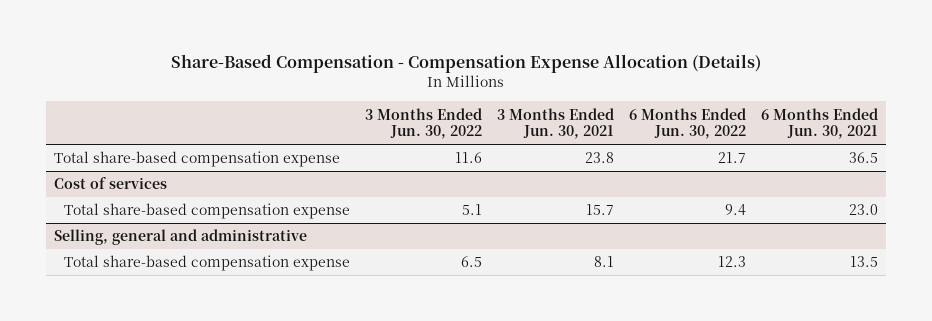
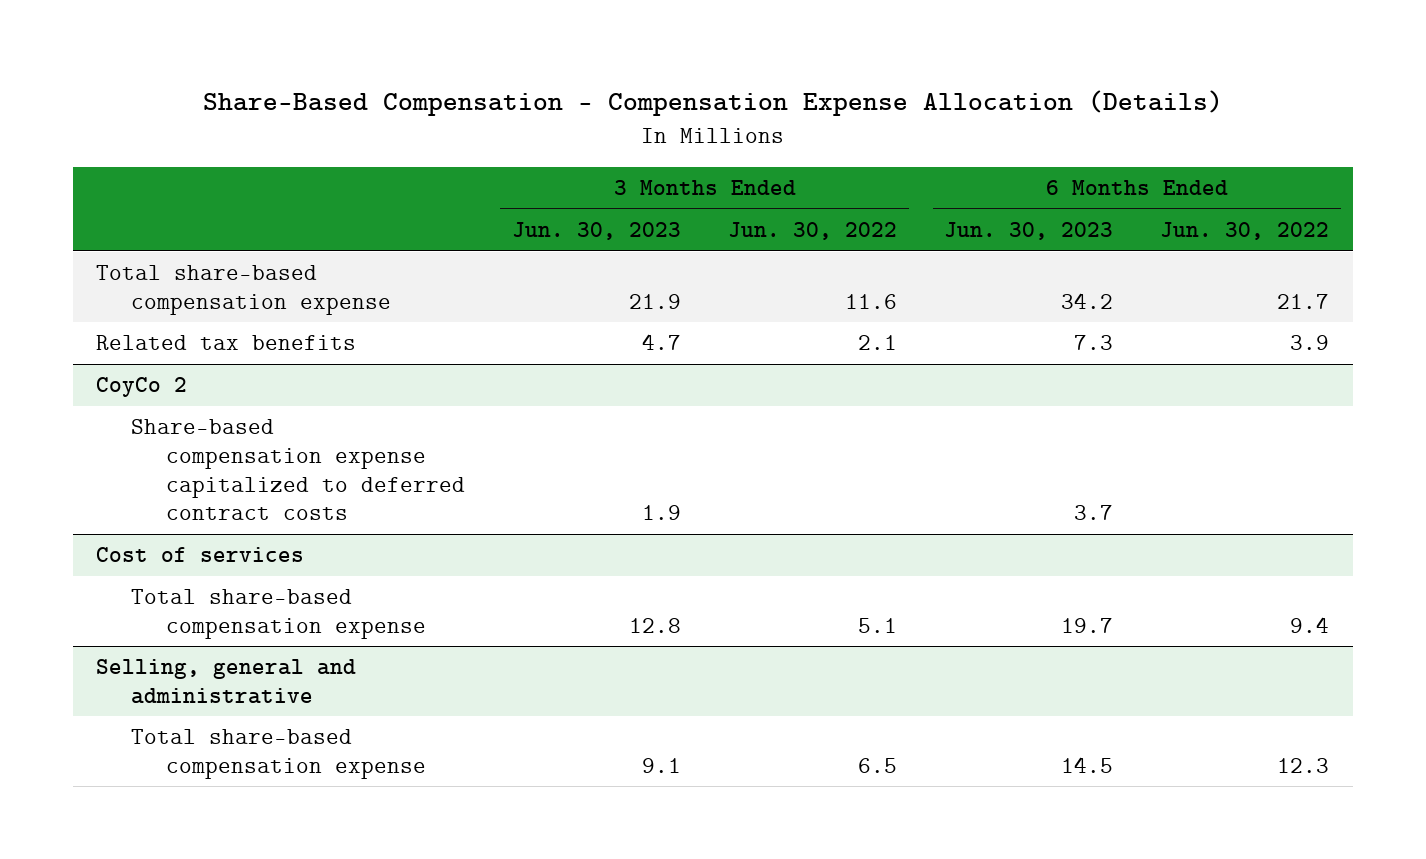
[497,107,615,140] 3 Months Ended Jun. 30, 2021 -> none
[761,107,879,140] 6 Months Ended Jun. 30, 2021 -> none
none -> [512,222,682,241] Jun. 30, 2023
none -> [944,222,1114,241] Jun. 30, 2023
none -> [96,335,357,351] Related tax benefits
none -> [96,377,188,398] CoyCo 2
none -> [131,419,466,521] Share-based compensation expense capitalized to deferred contract costs

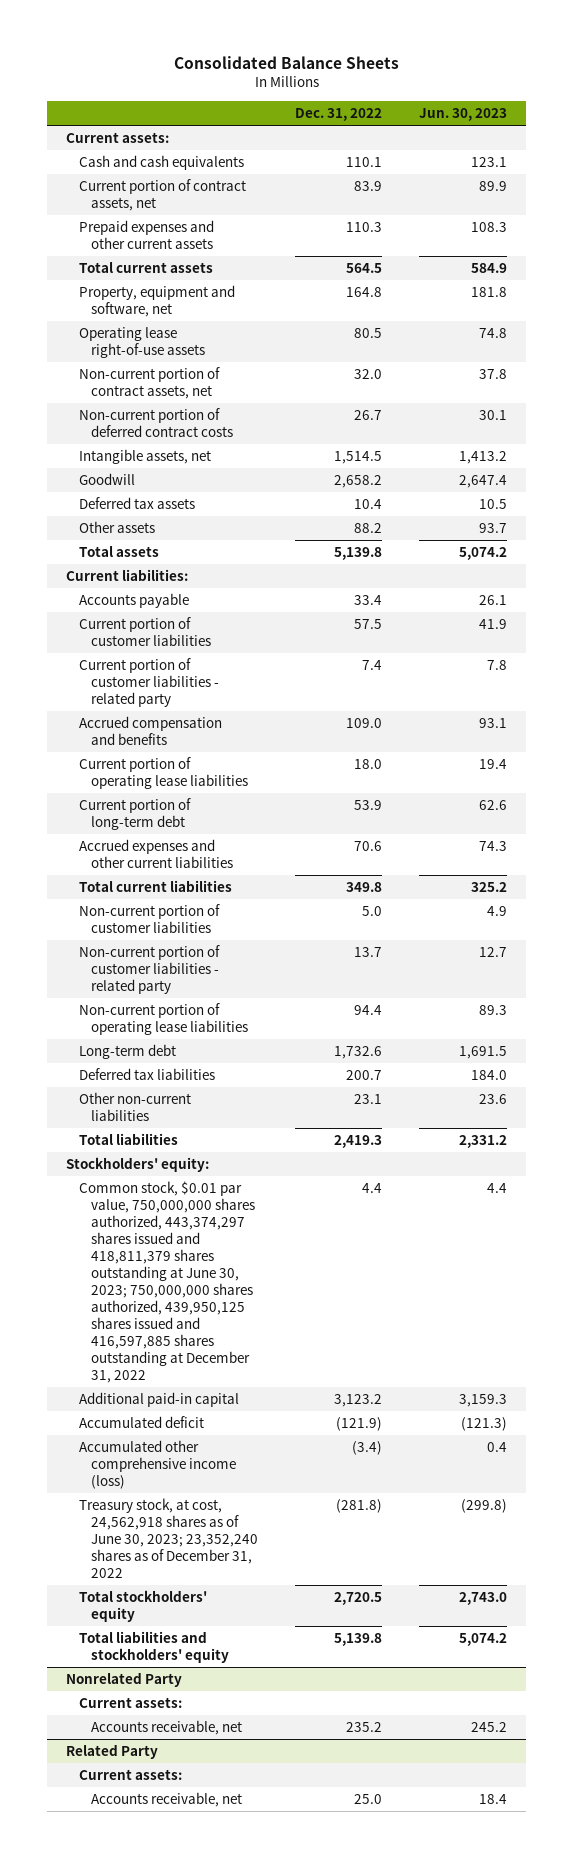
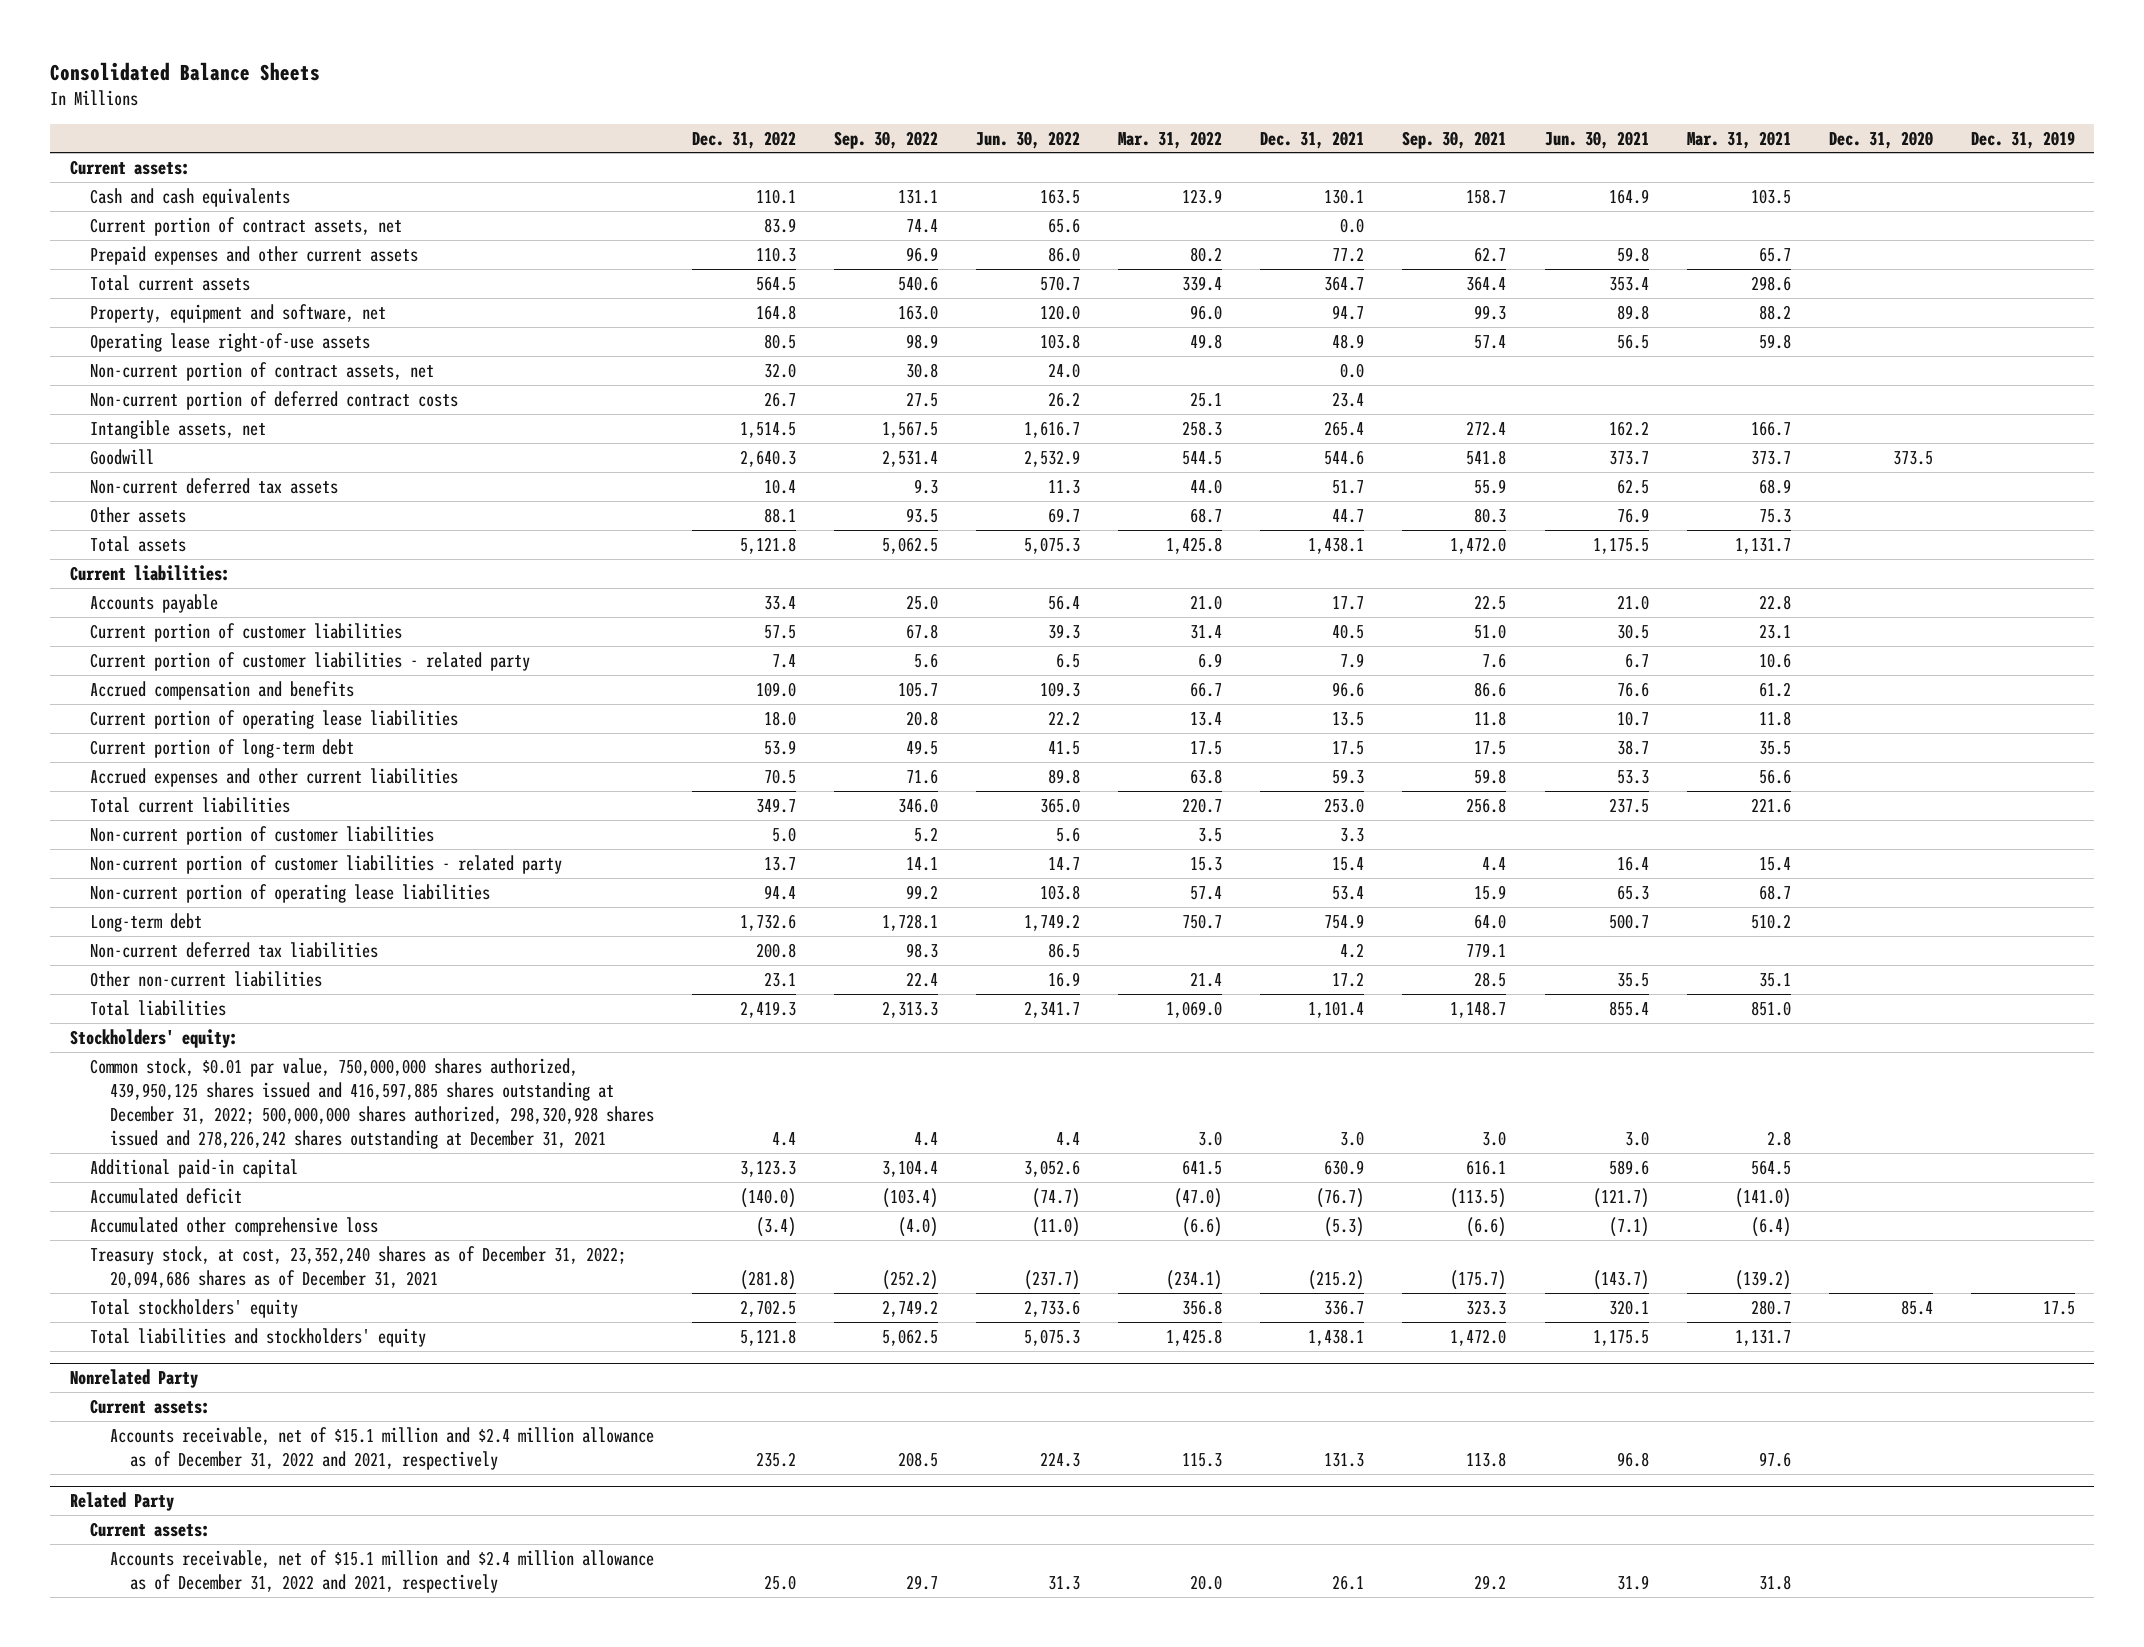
[419,107,508,121] Jun. 30, 2023 -> none
none -> [834,130,939,149] Sep. 30, 2022
none -> [976,130,1081,149] Jun. 30, 2022
none -> [1118,130,1223,149] Mar. 31, 2022
none -> [1260,130,1365,149] Dec. 31, 2021
none -> [1402,130,1507,149] Sep. 30, 2021
none -> [1544,130,1649,149] Jun. 30, 2021
none -> [1686,130,1791,149] Mar. 31, 2021
none -> [1828,130,1933,149] Dec. 31, 2020
none -> [1970,130,2075,149] Dec. 31, 2019
[334,475,383,489] 2,658.2 -> [740,450,797,468] 2,640.3
[78,497,195,510] Deferred tax assets -> [89,478,338,495] Non-current deferred tax assets
[354,523,383,534] 88.2 -> [764,508,797,524] 88.1
[334,547,383,561] 5,139.8 -> [740,537,797,555] 5,121.8
[354,841,383,852] 70.6 -> [764,769,797,785] 70.5
[346,882,383,893] 349.8 -> [756,798,797,814] 349.7
[78,1068,215,1081] Deferred tax liabilities -> [89,942,378,959] Non-current deferred tax liabilities
[346,1070,383,1081] 200.7 -> [756,943,797,959] 200.8
[78,1181,256,1383] Common stock, $0.01 par value, 750,000,000 shares authorized, 443,374,297 shares issued and 418,811,379 shares outstanding at June 30, 2023; 750,000,000 shares authorized, 439,950,125 shares issued and 416,597,885 shares outstanding at December 31, 2022 -> [89,1058,655,1150] Common stock, $0.01 par value, 750,000,000 shares authorized, 439,950,125 shares issued and 416,597,885 shares outstanding at December 31, 2022; 500,000,000 shares authorized, 298,320,928 shares issued and 278,226,242 shares outstanding at December 31, 2021
[334,1394,383,1408] 3,123.2 -> [740,1160,797,1178] 3,123.3
[336,1417,383,1432] (121.9) -> [740,1188,797,1209] (140.0)
[78,1440,237,1490] Accumulated other comprehensive income (loss) -> [89,1217,378,1237] Accumulated other comprehensive loss
[78,1498,259,1579] Treasury stock, at cost, 24,562,918 shares as of June 30, 2023; 23,352,240 shares as of December 31, 2022 -> [89,1246,626,1289] Treasury stock, at cost, 23,352,240 shares as of December 31, 2022; 20,094,686 shares as of December 31, 2021
[334,1592,383,1606] 2,720.5 -> [740,1300,797,1318] 2,702.5
[334,1633,383,1647] 5,139.8 -> [740,1329,797,1347] 5,121.8
[91,1720,243,1736] Accounts receivable, net -> [110,1427,655,1471] Accounts receivable, net of $15.1 million and $2.4 million allowance as of December 31, 2022 and 2021, respectively
[91,1792,243,1808] Accounts receivable, net -> [110,1550,655,1594] Accounts receivable, net of $15.1 million and $2.4 million allowance as of December 31, 2022 and 2021, respectively

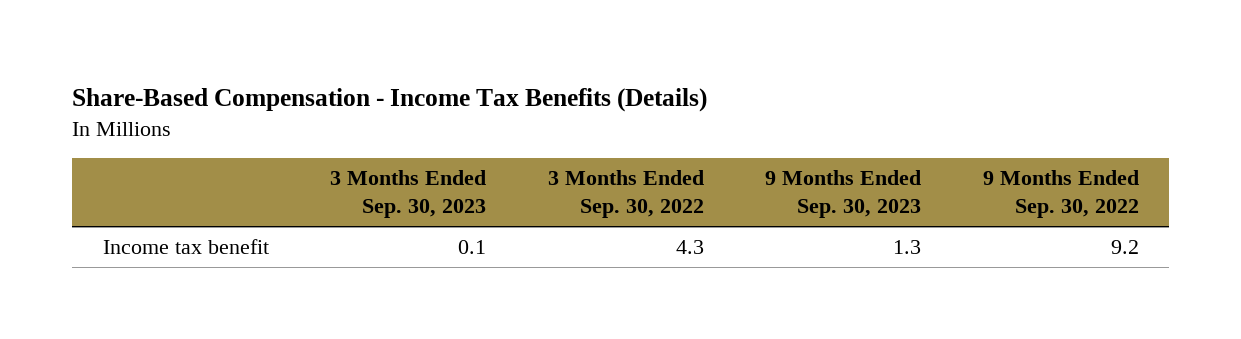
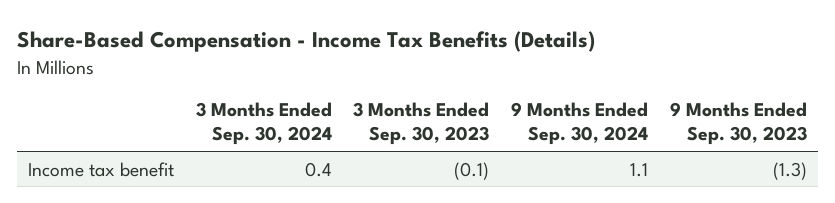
[547,170,704,219] 3 Months Ended Sep. 30, 2022 -> none
[982,170,1139,219] 9 Months Ended Sep. 30, 2022 -> none
none -> [195,102,332,146] 3 Months Ended Sep. 30, 2024
none -> [511,102,649,146] 9 Months Ended Sep. 30, 2024
[458,240,487,255] 0.1 -> [454,161,490,180] (0.1)
[893,240,922,255] 1.3 -> [772,161,807,180] (1.3)

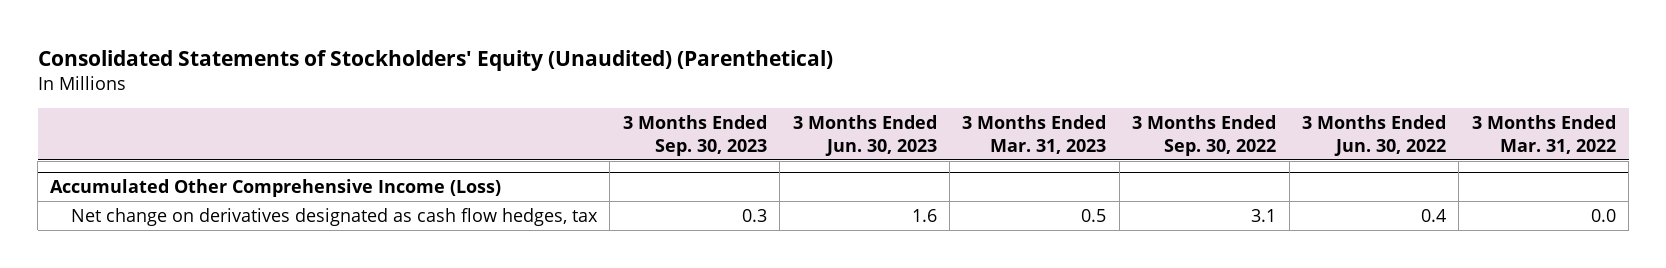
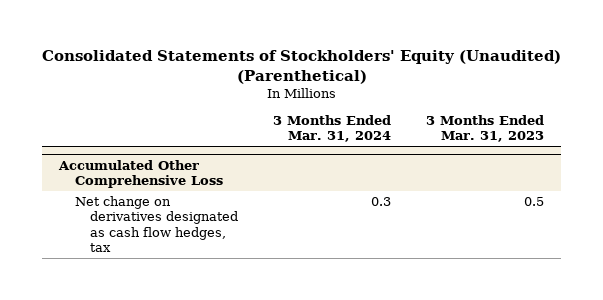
[622,114,767,156] 3 Months Ended Sep. 30, 2023 -> none
[792,114,937,156] 3 Months Ended Jun. 30, 2023 -> none
[1132,114,1277,156] 3 Months Ended Sep. 30, 2022 -> none
[1301,114,1446,156] 3 Months Ended Jun. 30, 2022 -> none
[1471,114,1616,154] 3 Months Ended Mar. 31, 2022 -> none
none -> [272,115,391,143] 3 Months Ended Mar. 31, 2024
[50,179,502,198] Accumulated Other Comprehensive Income (Loss) -> [58,159,223,188] Accumulated Other Comprehensive Loss

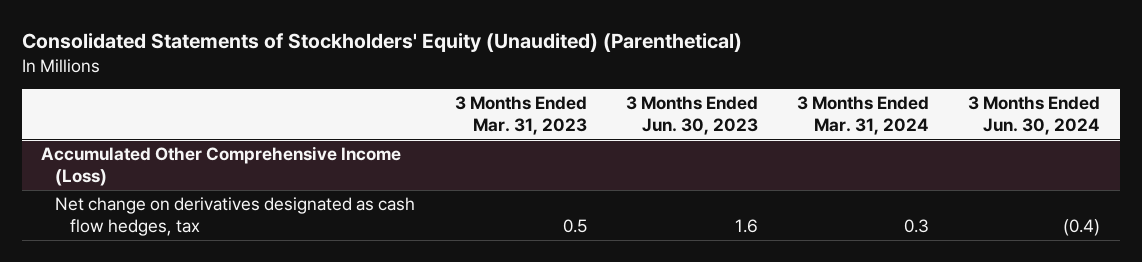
none -> [625,96,758,135] 3 Months Ended Jun. 30, 2023
none -> [968,96,1101,135] 3 Months Ended Jun. 30, 2024
[58,159,223,188] Accumulated Other Comprehensive Loss -> [41,146,402,186] Accumulated Other Comprehensive Income (Loss)

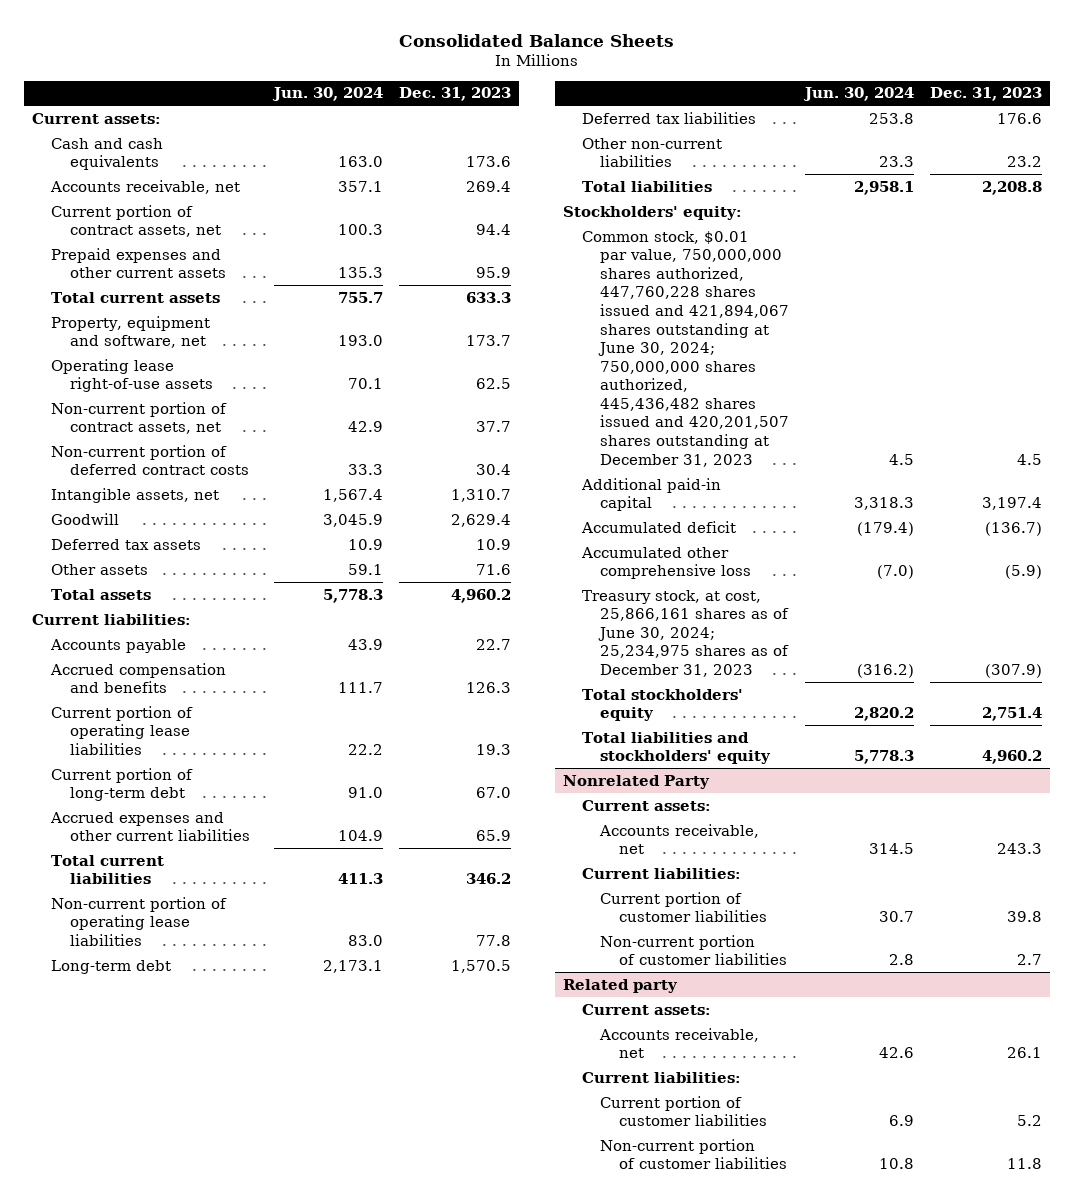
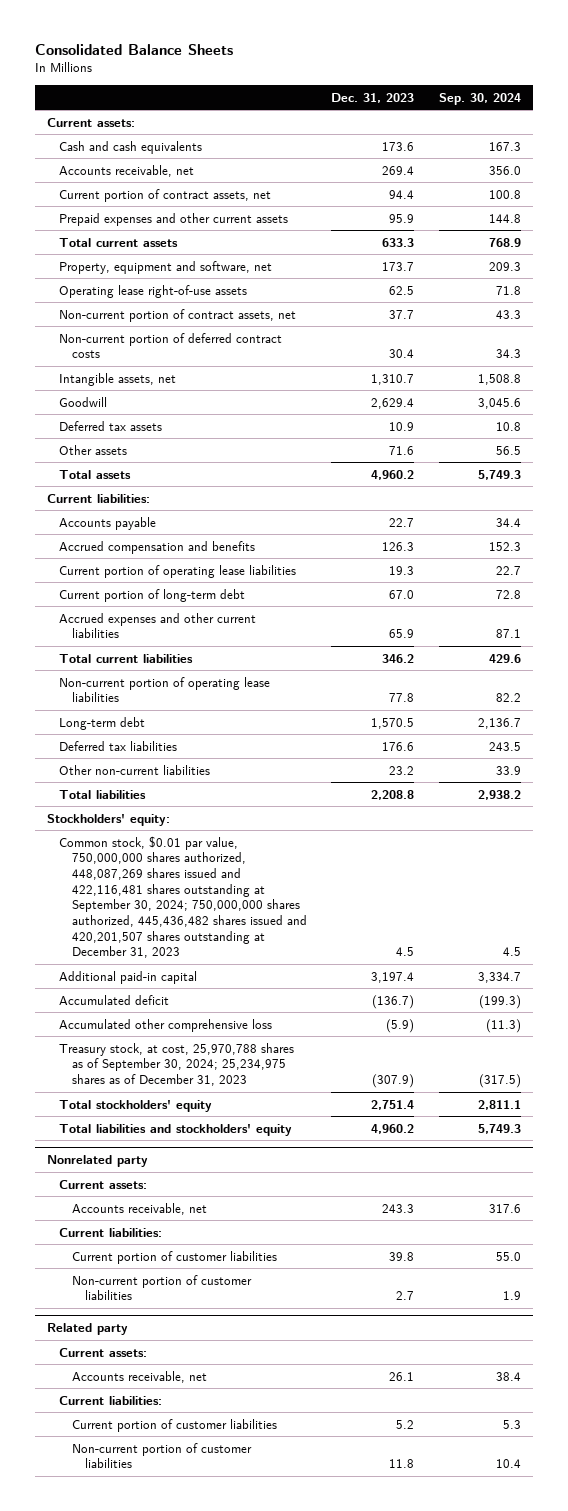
[272,87,384,102] Jun. 30, 2024 -> none
none -> [438,92,521,105] Sep. 30, 2024
[581,230,790,467] Common stock, $0.01 par value, 750,000,000 shares authorized, 447,760,228 shares issued and 421,894,067 shares outstanding at June 30, 2024; 750,000,000 shares authorized, 445,436,482 shares issued and 420,201,507 shares outstanding at December 31, 2023 -> [59,835,308,959] Common stock, $0.01 par value, 750,000,000 shares authorized, 448,087,269 shares issued and 422,116,481 shares outstanding at September 30, 2024; 750,000,000 shares authorized, 445,436,482 shares issued and 420,201,507 shares outstanding at December 31, 2023
[581,589,790,677] Treasury stock, at cost, 25,866,161 shares as of June 30, 2024; 25,234,975 shares as of December 31, 2023 -> [59,1042,295,1087] Treasury stock, at cost, 25,970,788 shares as of September 30, 2024; 25,234,975 shares as of December 31, 2023
[563,774,711,789] Nonrelated Party -> [46,1155,148,1168] Nonrelated party

